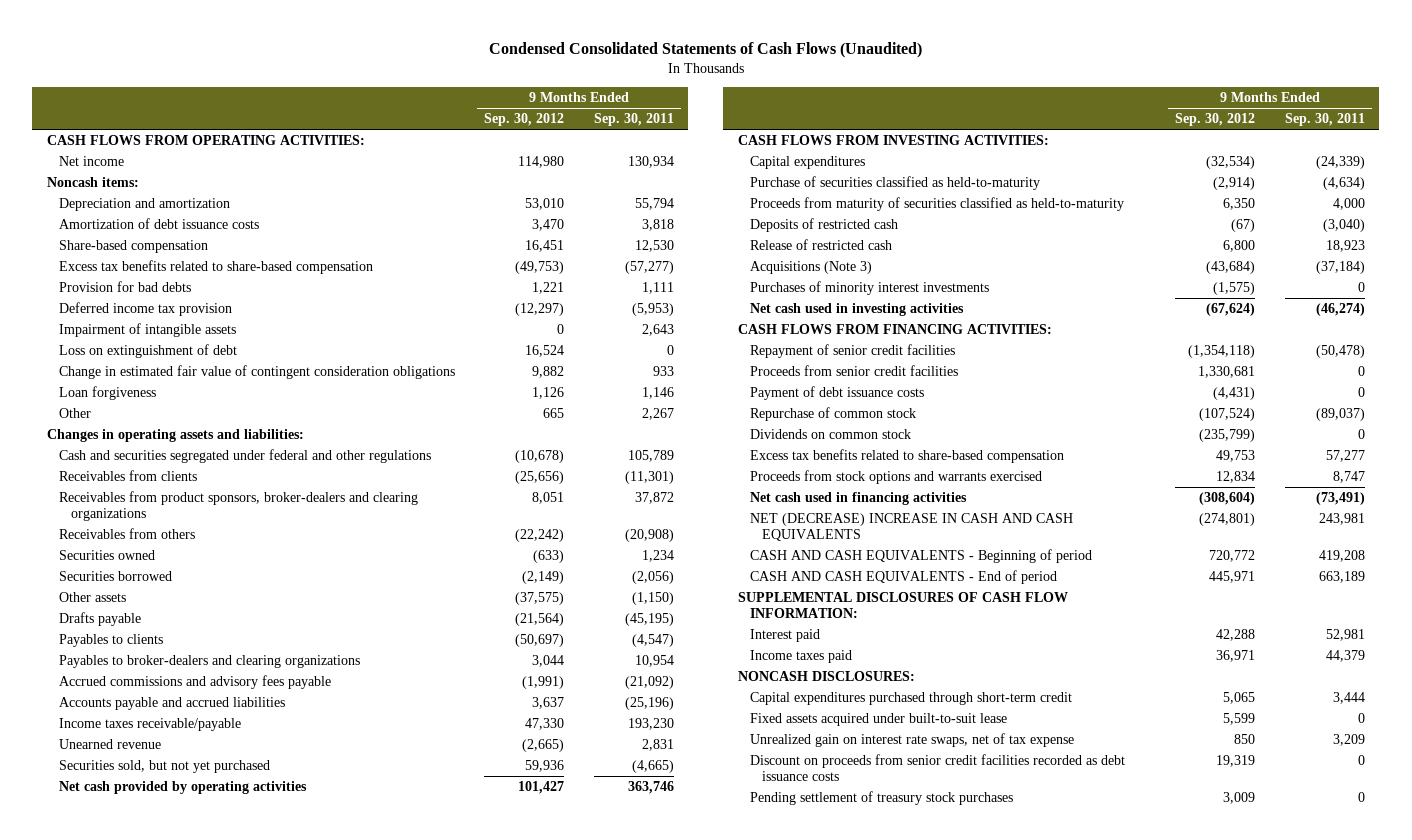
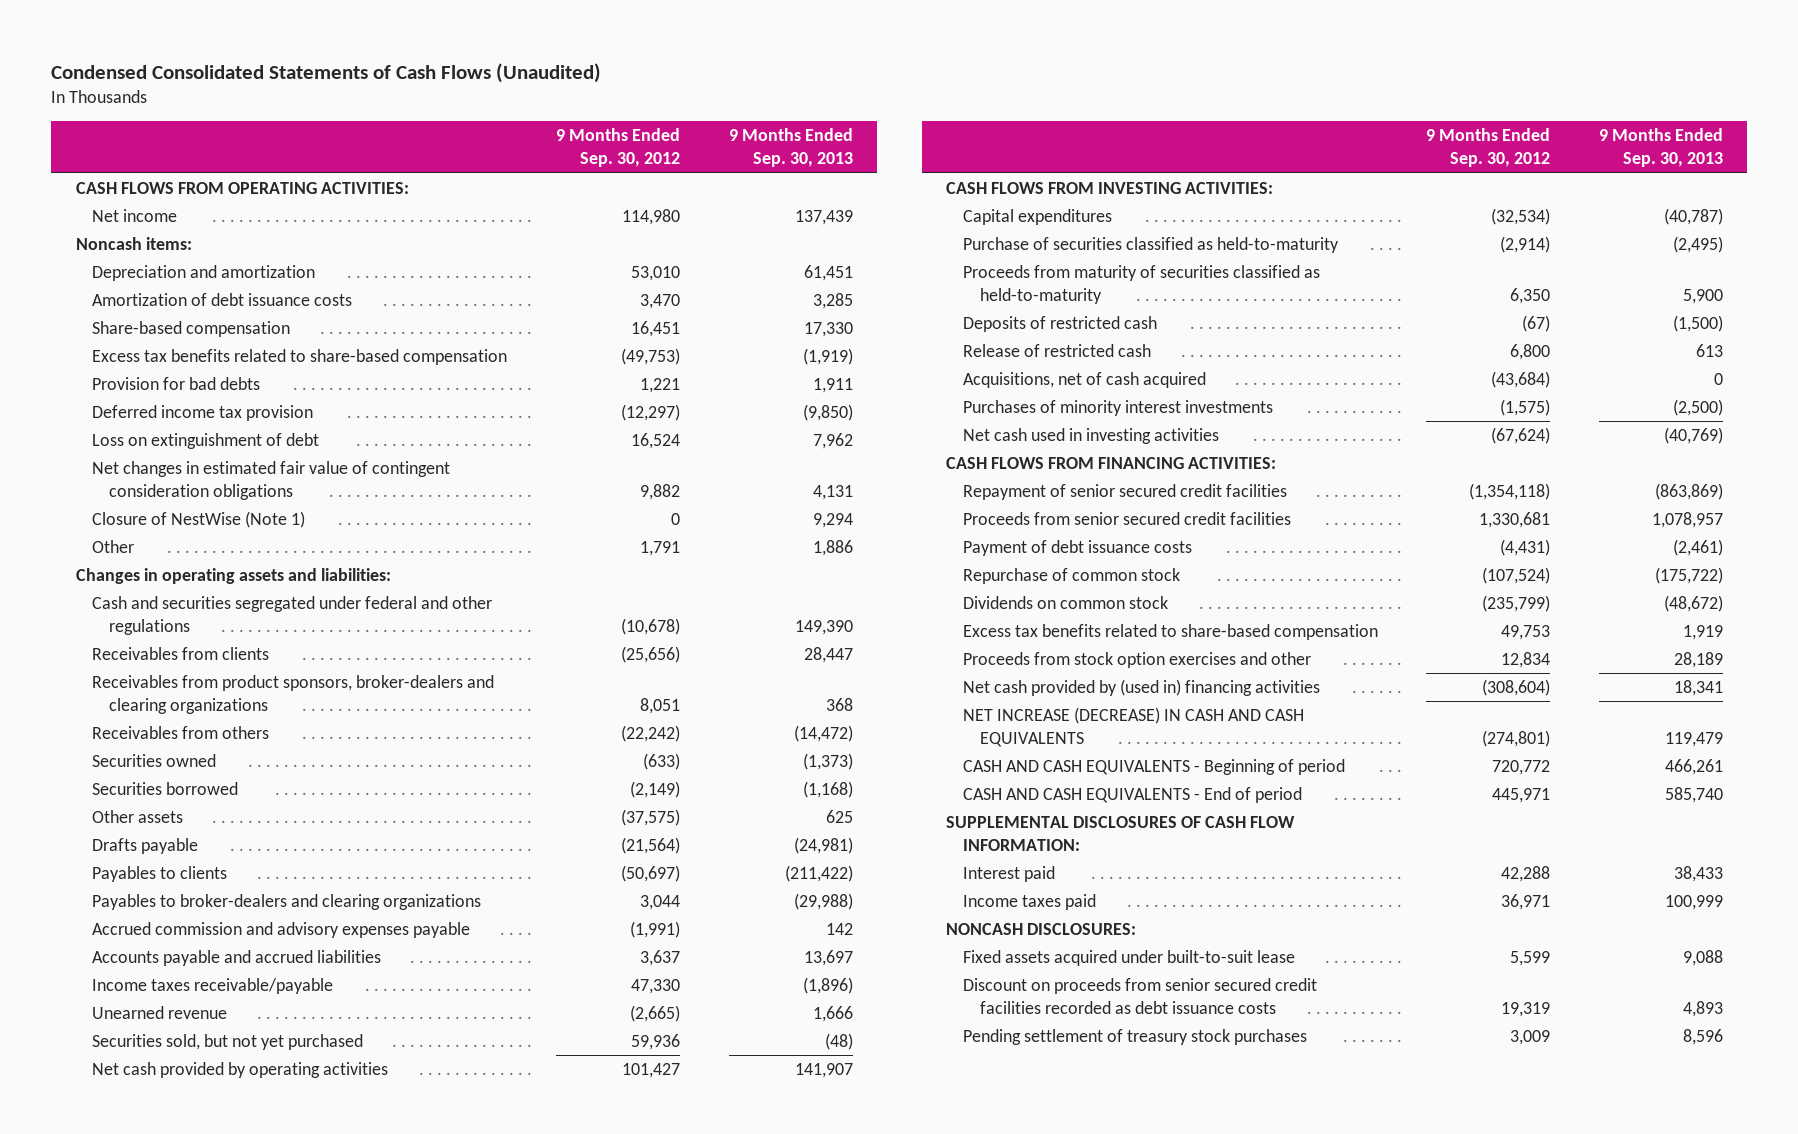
[593,113,674,127] Sep. 30, 2011 -> none
none -> [728,128,853,168] 9 Months Ended Sep. 30, 2013
[58,323,236,338] Impairment of intangible assets -> none
[58,386,156,401] Loan forgiveness -> none
[58,365,455,380] Change in estimated fair value of contingent consideration obligations -> [92,460,451,501] Net changes in estimated fair value of contingent consideration obligations
none -> [92,510,306,528] Closure of NestWise (Note 1)
[543,408,565,419] 665 -> [639,540,680,556] 1,791
[58,675,331,690] Accrued commissions and advisory fees payable -> [92,921,471,938] Accrued commission and advisory expenses payable
[750,261,873,275] Acquisitions (Note 3) -> [962,371,1206,388] Acquisitions, net of cash acquired
[750,344,956,359] Repayment of senior credit facilities -> [962,483,1287,500] Repayment of senior secured credit facilities
[750,365,959,377] Proceeds from senior credit facilities -> [962,511,1291,525] Proceeds from senior secured credit facilities
[750,470,1043,485] Proceeds from stock options and warrants exercised -> [962,651,1311,668] Proceeds from stock option exercises and other
[750,492,968,506] Net cash used in financing activities -> [962,678,1320,696] Net cash provided by (used in) financing activities
[750,513,1074,542] NET (DECREASE) INCREASE IN CASH AND CASH EQUIVALENTS -> [962,706,1304,748] NET INCREASE (DECREASE) IN CASH AND CASH EQUIVALENTS
[750,692,1073,706] Capital expenditures purchased through short-term credit -> none
[750,733,1075,748] Unrealized gain on interest rate swaps, net of tax expense -> none
[750,754,1126,782] Discount on proceeds from senior credit facilities recorded as debt issuance costs -> [962,977,1317,1015] Discount on proceeds from senior secured credit facilities recorded as debt issuance costs

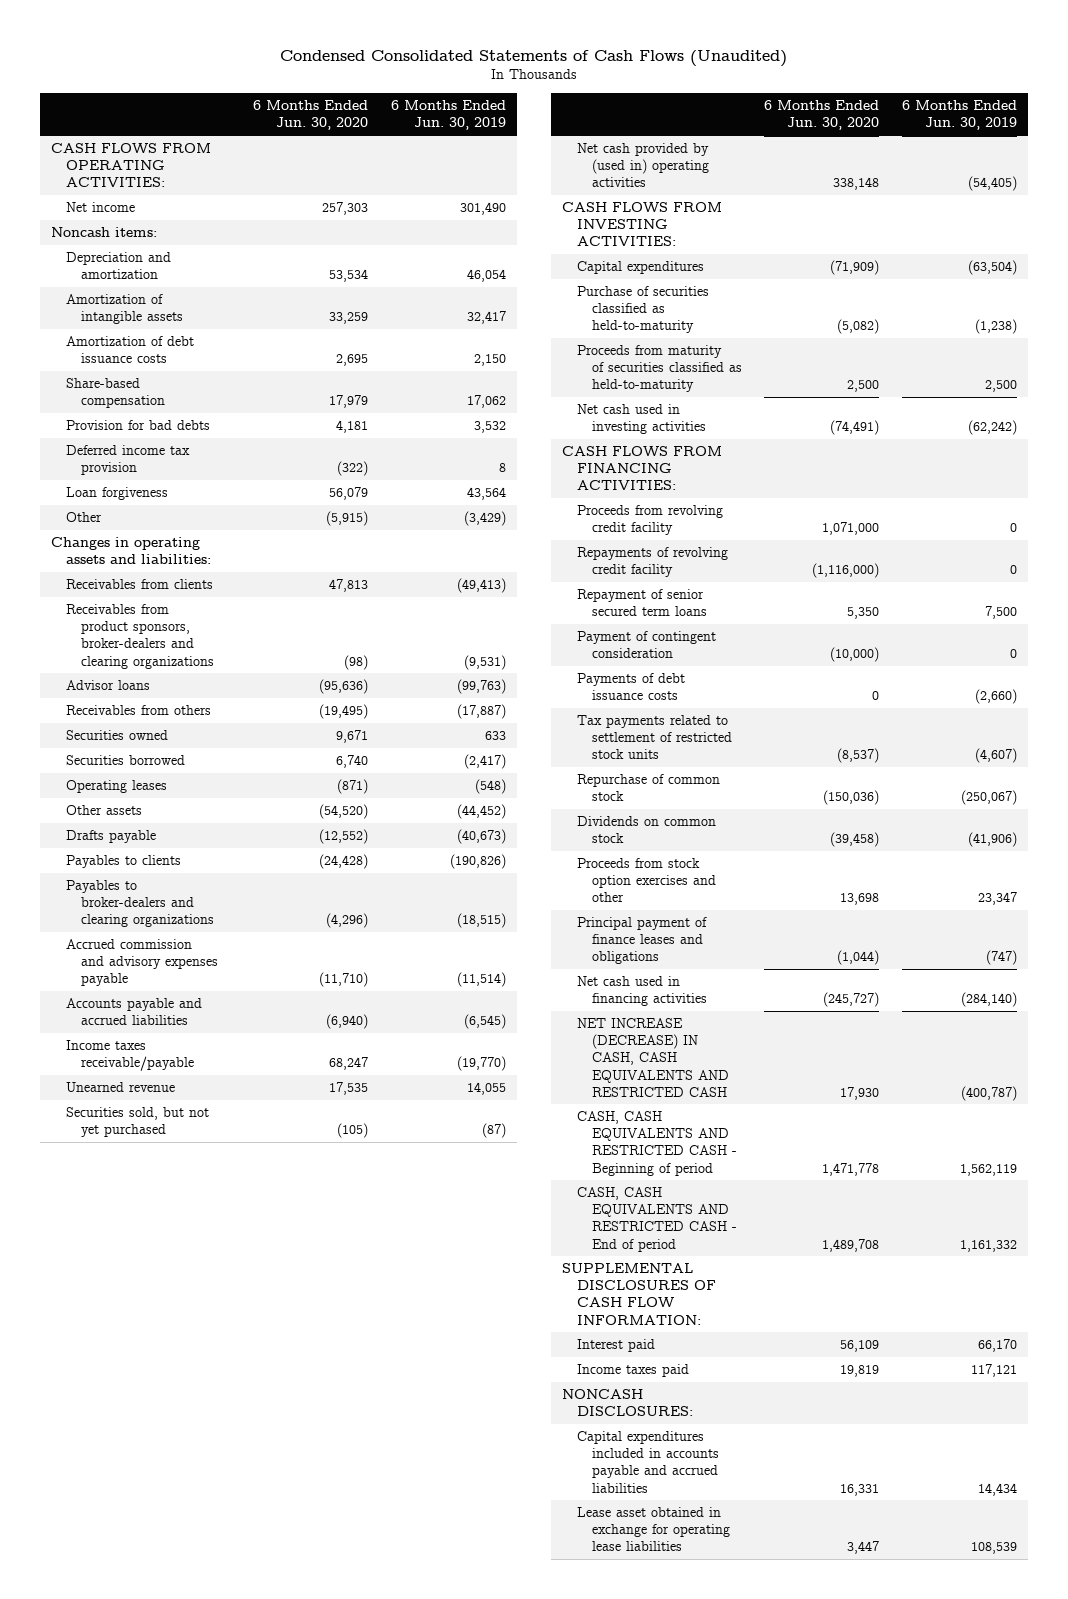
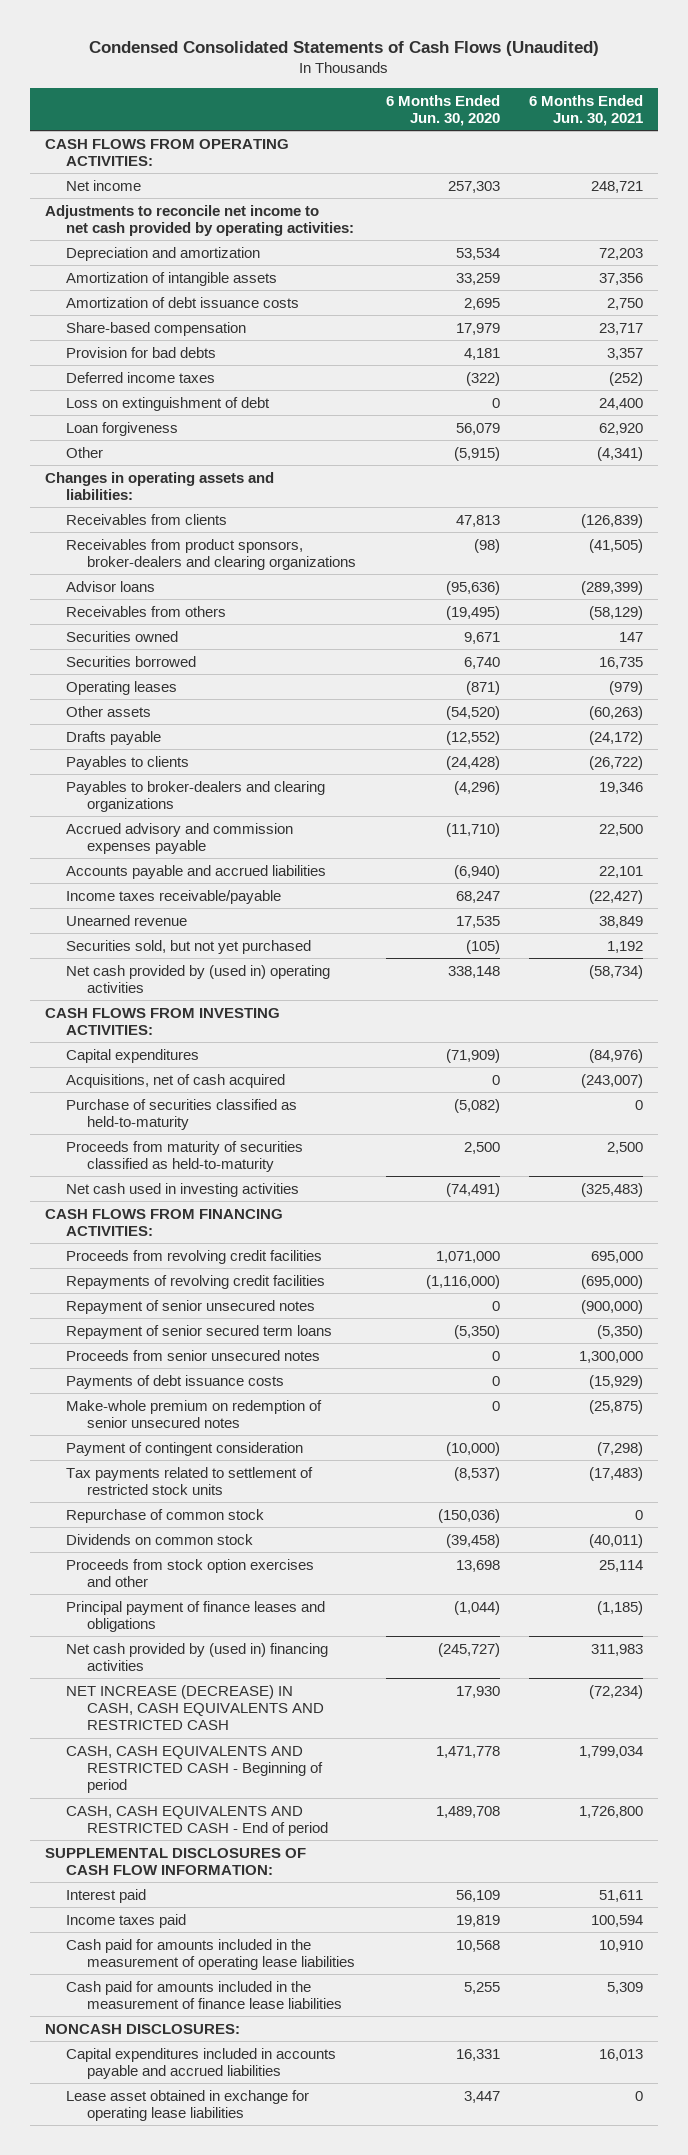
[390,100,506,131] 6 Months Ended Jun. 30, 2019 -> none
none -> [529,94,644,126] 6 Months Ended Jun. 30, 2021
[51,227,158,238] Noncash items: -> [44,204,354,236] Adjustments to reconcile net income to net cash provided by operating activities:
[66,445,191,476] Deferred income tax provision -> [65,371,215,383] Deferred income taxes
none -> [65,396,270,411] Loss on extinguishment of debt
[66,939,219,987] Accrued commission and advisory expenses payable -> [65,822,293,854] Accrued advisory and commission expenses payable
none -> [65,1073,285,1088] Acquisitions, net of cash acquired
[577,505,724,536] Proceeds from revolving credit facility -> [65,1249,322,1264] Proceeds from revolving credit facilities
[577,547,729,578] Repayments of revolving credit facility -> [65,1274,325,1289] Repayments of revolving credit facilities
none -> [65,1299,315,1314] Repayment of senior unsecured notes
[847,607,880,620] 5,350 -> [453,1324,500,1339] (5,350)
none -> [65,1349,320,1361] Proceeds from senior unsecured notes
none -> [65,1399,322,1428] Make-whole premium on redemption of senior unsecured notes
[577,631,717,659] Payment of contingent consideration -> [65,1441,303,1456] Payment of contingent consideration
[577,976,708,1007] Net cash used in financing activities -> [65,1642,328,1671] Net cash provided by (used in) financing activities
none -> [65,1938,356,1970] Cash paid for amounts included in the measurement of operating lease liabilities
none -> [65,1980,343,2009] Cash paid for amounts included in the measurement of finance lease liabilities

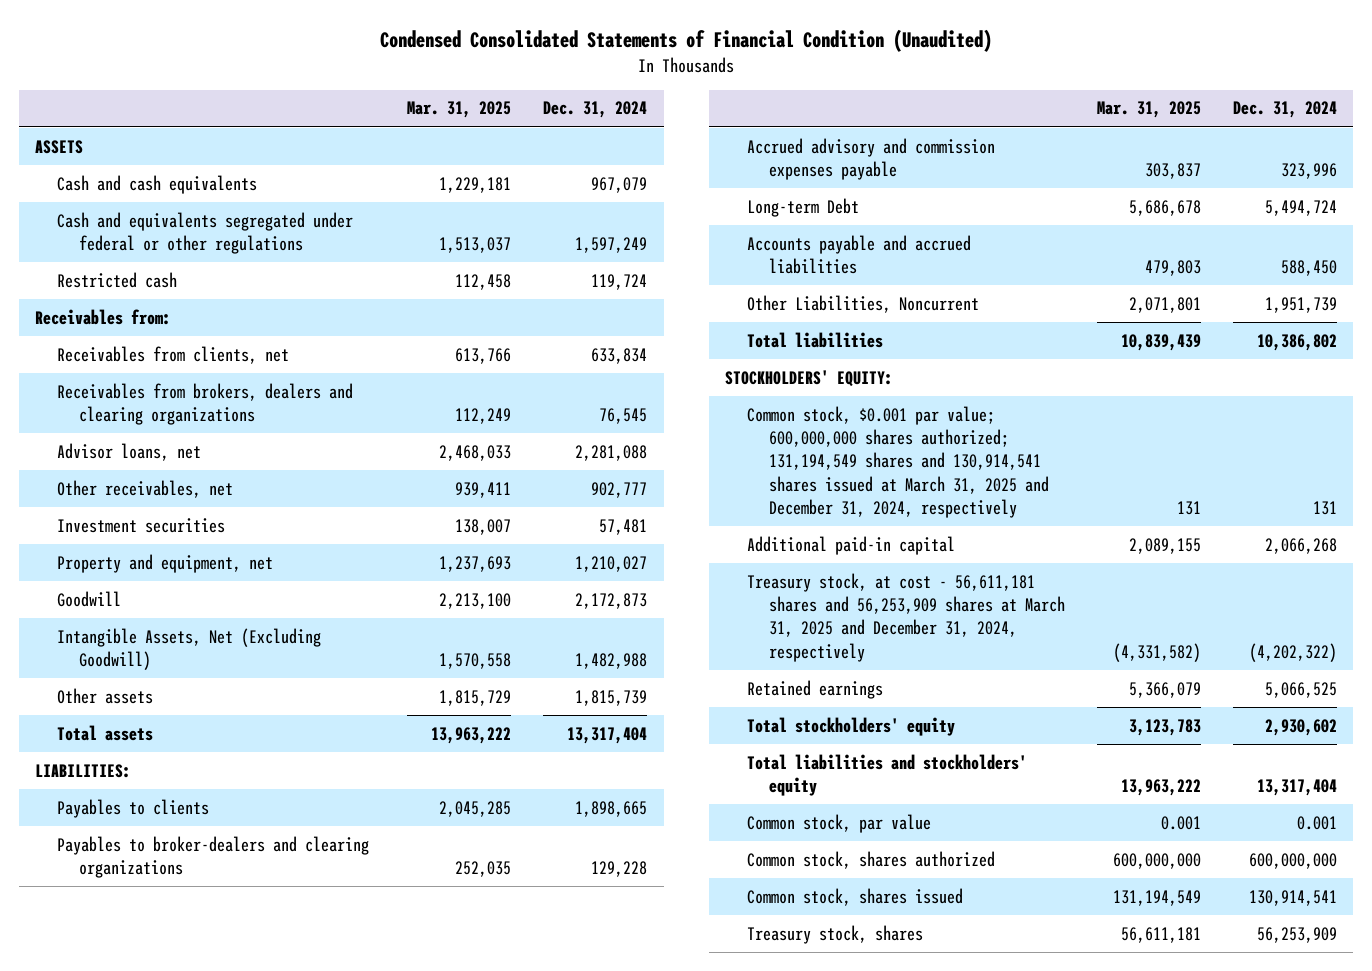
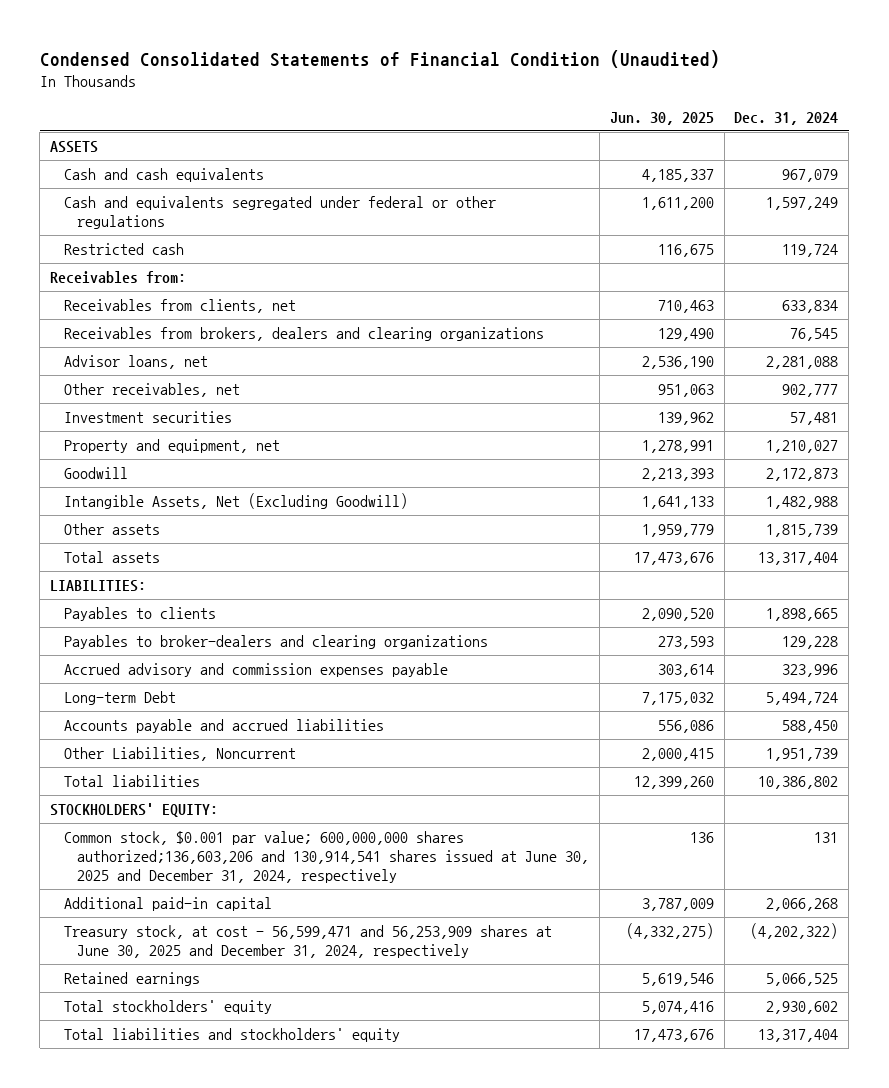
[407,101,512,119] Mar. 31, 2025 -> none
none -> [609,111,714,125] Jun. 30, 2025
[746,405,1049,518] Common stock, $0.001 par value; 600,000,000 shares authorized; 131,194,549 shares and 130,914,541 shares issued at March 31, 2025 and December 31, 2024, respectively -> [63,831,589,884] Common stock, $0.001 par value; 600,000,000 shares authorized;136,603,206 and 130,914,541 shares issued at June 30, 2025 and December 31, 2024, respectively
[746,572,1065,662] Treasury stock, at cost - 56,611,181 shares and 56,253,909 shares at March 31, 2025 and December 31, 2024, respectively -> [63,925,552,959] Treasury stock, at cost - 56,599,471 and 56,253,909 shares at June 30, 2025 and December 31, 2024, respectively
[746,813,931,833] Common stock, par value -> none
[746,850,995,869] Common stock, shares authorized -> none
[746,887,963,906] Common stock, shares issued -> none
[746,924,923,944] Treasury stock, shares -> none

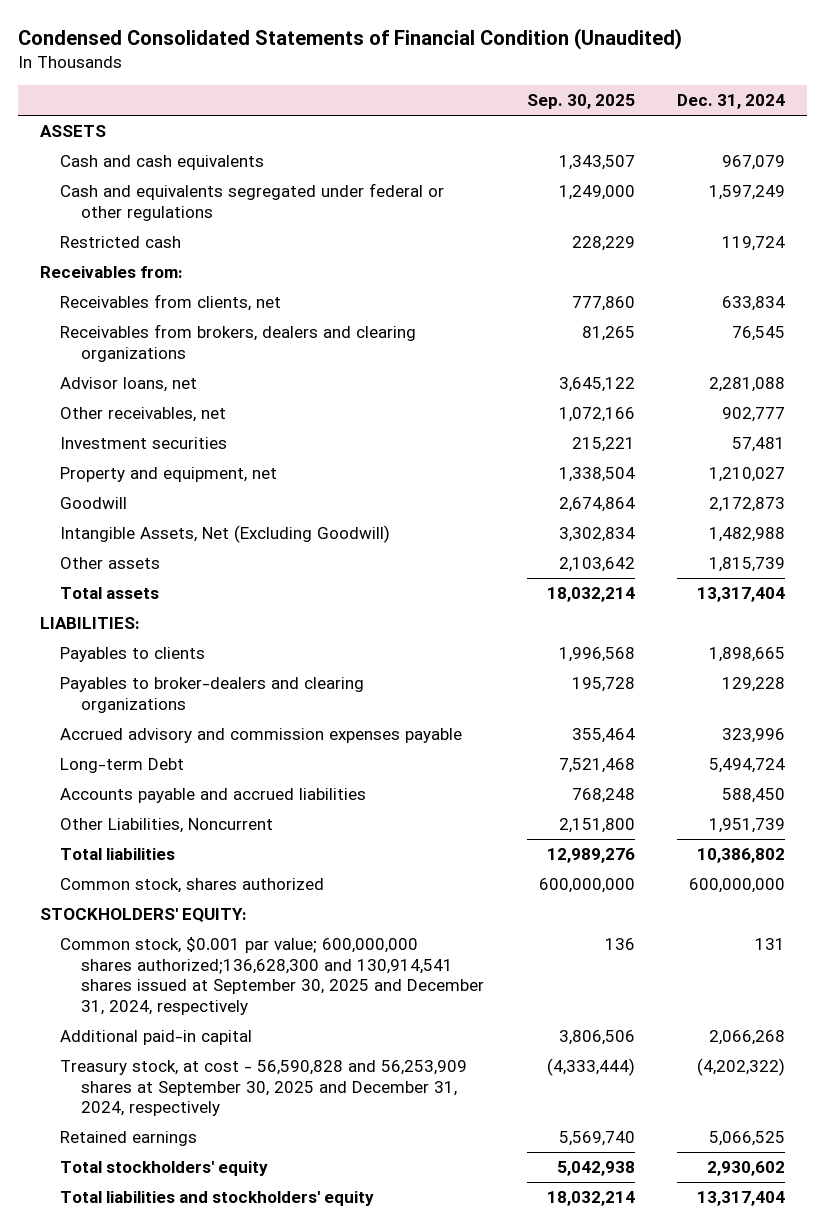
[609,111,714,125] Jun. 30, 2025 -> none
none -> [526,94,635,110] Sep. 30, 2025
none -> [60,878,325,894] Common stock, shares authorized
[63,831,589,884] Common stock, $0.001 par value; 600,000,000 shares authorized;136,603,206 and 130,914,541 shares issued at June 30, 2025 and December 31, 2024, respectively -> [60,937,484,1015] Common stock, $0.001 par value; 600,000,000 shares authorized;136,628,300 and 130,914,541 shares issued at September 30, 2025 and December 31, 2024, respectively
[63,925,552,959] Treasury stock, at cost - 56,599,471 and 56,253,909 shares at June 30, 2025 and December 31, 2024, respectively -> [60,1060,468,1117] Treasury stock, at cost - 56,590,828 and 56,253,909 shares at September 30, 2025 and December 31, 2024, respectively

